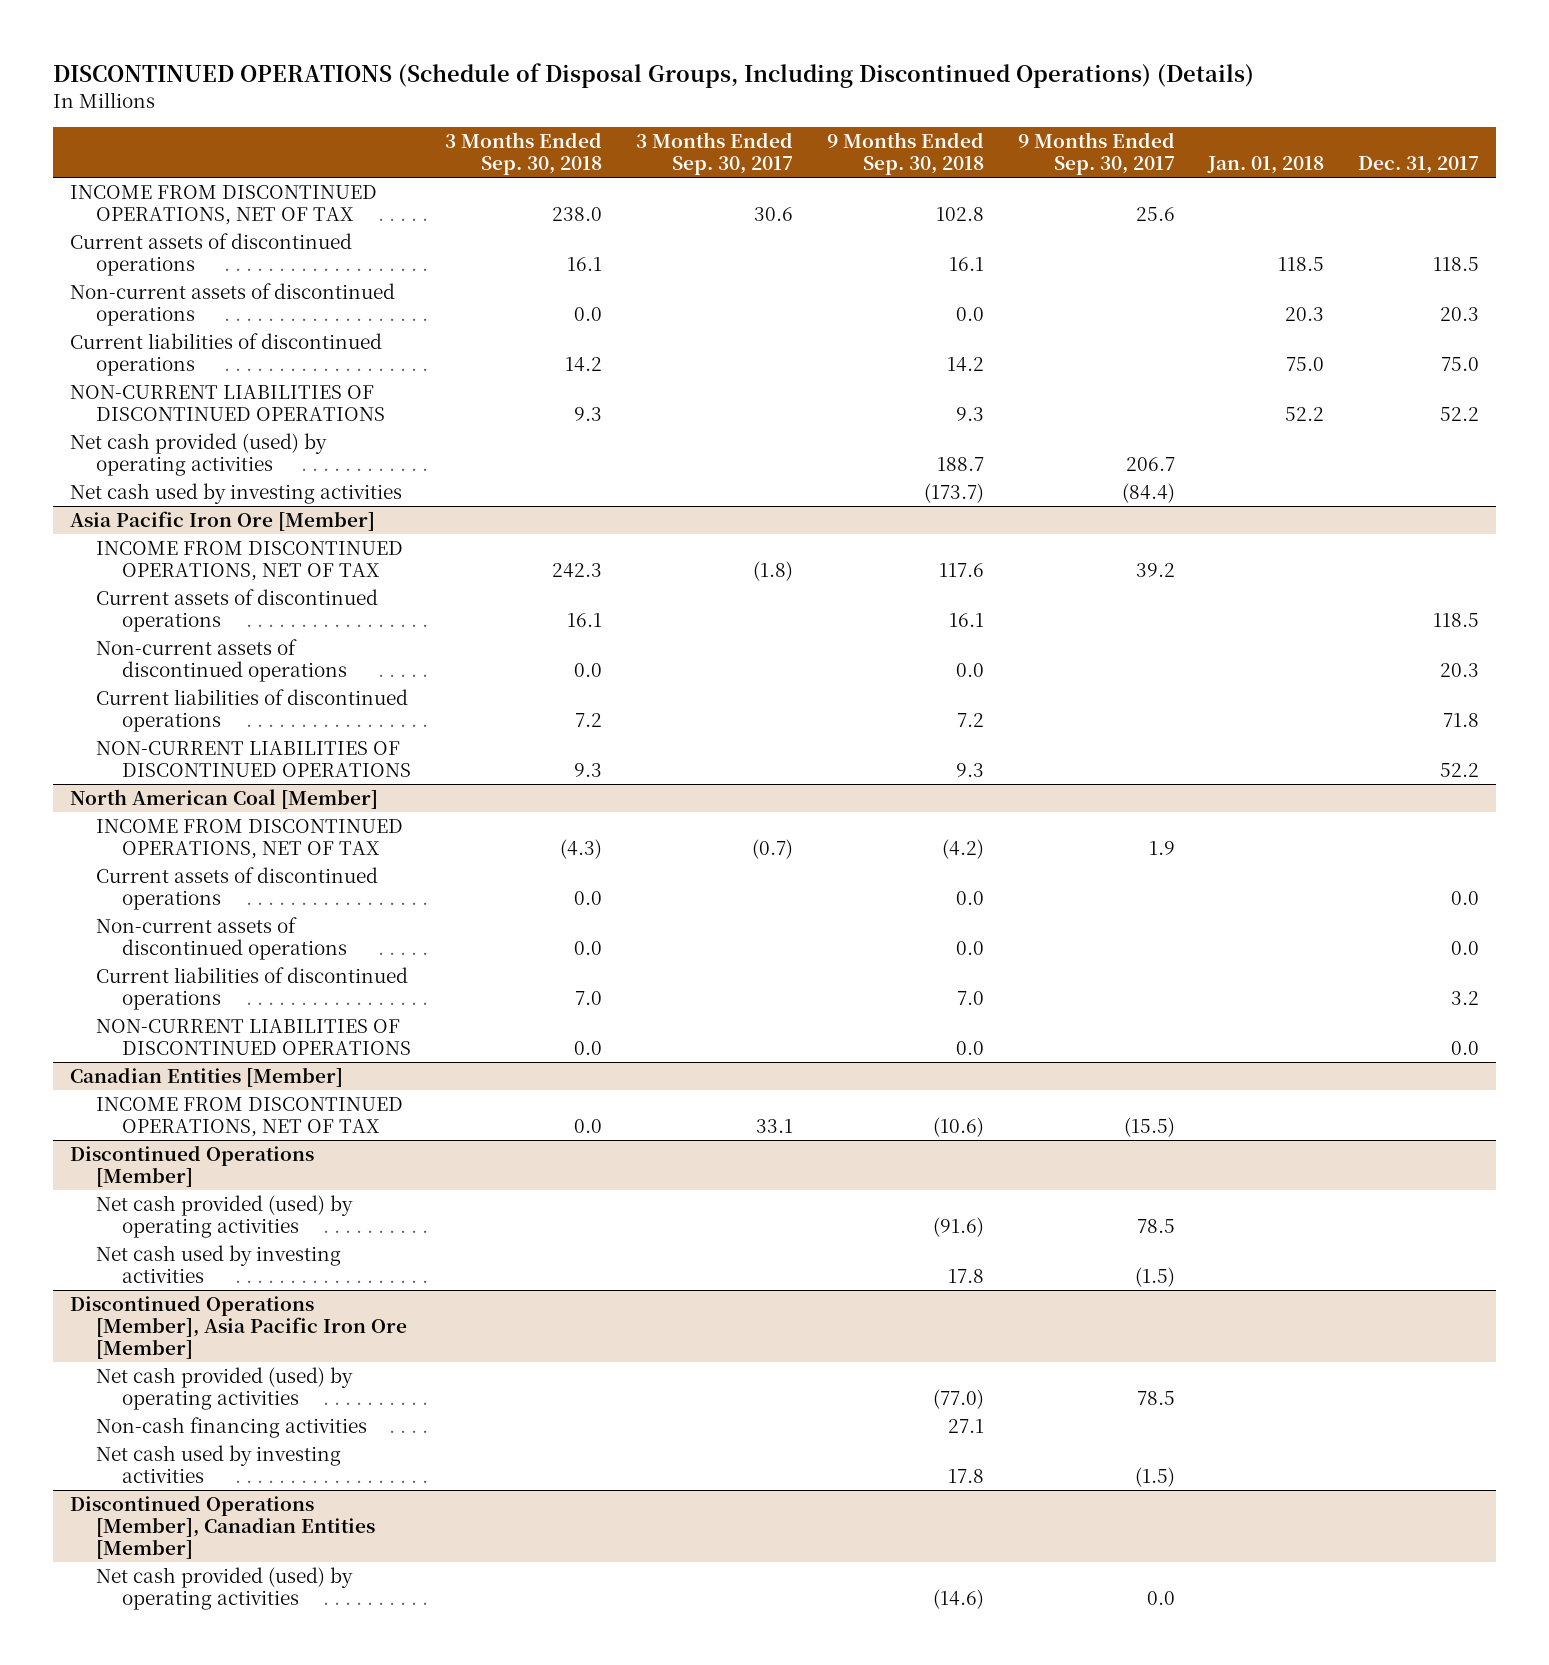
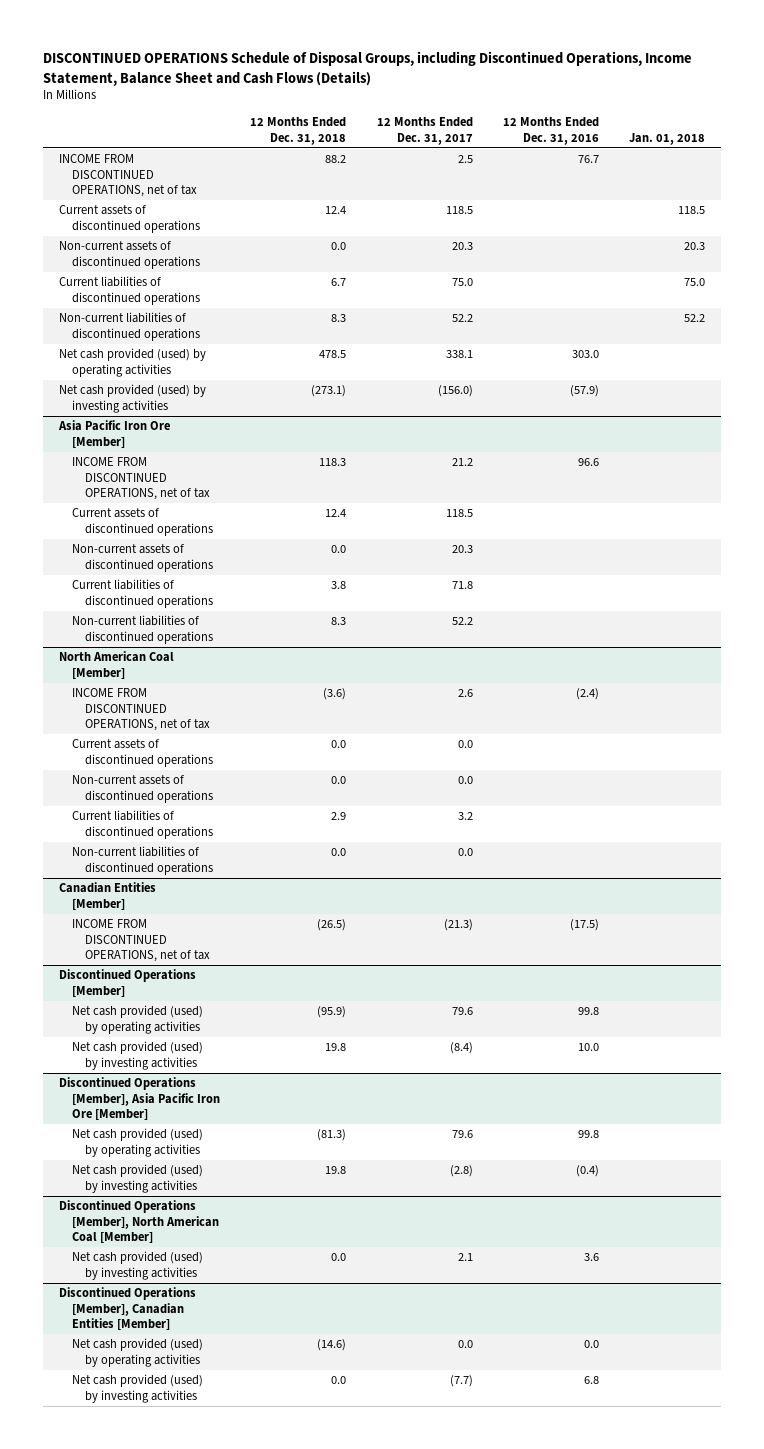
[53,63,1255,89] DISCONTINUED OPERATIONS (Schedule of Disposal Groups, Including Discontinued Operations) (Details) -> [43,51,693,86] DISCONTINUED OPERATIONS Schedule of Disposal Groups, including Discontinued Operations, Income Statement, Balance Sheet and Cash Flows (Details)
[444,132,602,176] 3 Months Ended Sep. 30, 2018 -> none
[635,132,793,176] 3 Months Ended Sep. 30, 2017 -> none
[826,132,984,176] 9 Months Ended Sep. 30, 2018 -> none
[1017,132,1175,176] 9 Months Ended Sep. 30, 2017 -> none
[1358,156,1480,175] Dec. 31, 2017 -> none
none -> [250,117,347,145] 12 Months Ended Dec. 31, 2018
none -> [376,117,473,145] 12 Months Ended Dec. 31, 2017
none -> [502,117,599,145] 12 Months Ended Dec. 31, 2016
[69,185,377,225] INCOME FROM DISCONTINUED OPERATIONS, NET OF TAX -> [58,154,197,197] INCOME FROM DISCONTINUED OPERATIONS, net of tax
[69,385,386,421] NON-CURRENT LIABILITIES OF DISCONTINUED OPERATIONS -> [58,312,200,341] Non-current liabilities of discontinued operations
[69,483,402,505] Net cash used by investing activities -> [58,384,206,413] Net cash provided (used) by investing activities
[96,541,404,581] INCOME FROM DISCONTINUED OPERATIONS, NET OF TAX -> [71,457,210,500] INCOME FROM DISCONTINUED OPERATIONS, net of tax
[96,741,412,777] NON-CURRENT LIABILITIES OF DISCONTINUED OPERATIONS -> [71,615,213,644] Non-current liabilities of discontinued operations
[96,819,404,859] INCOME FROM DISCONTINUED OPERATIONS, NET OF TAX -> [71,688,210,731] INCOME FROM DISCONTINUED OPERATIONS, net of tax
[96,1019,412,1055] NON-CURRENT LIABILITIES OF DISCONTINUED OPERATIONS -> [71,846,213,875] Non-current liabilities of discontinued operations
[96,1097,404,1137] INCOME FROM DISCONTINUED OPERATIONS, NET OF TAX -> [71,919,210,962] INCOME FROM DISCONTINUED OPERATIONS, net of tax
[96,1245,342,1283] Net cash used by investing activities -> [71,1041,203,1070] Net cash provided (used) by investing activities
[96,1417,368,1439] Non-cash financing activities -> none
[96,1445,342,1483] Net cash used by investing activities -> [71,1164,203,1193] Net cash provided (used) by investing activities
none -> [58,1200,219,1243] Discontinued Operations [Member], North American Coal [Member]
none -> [71,1251,203,1280] Net cash provided (used) by investing activities
none -> [71,1374,203,1403] Net cash provided (used) by investing activities

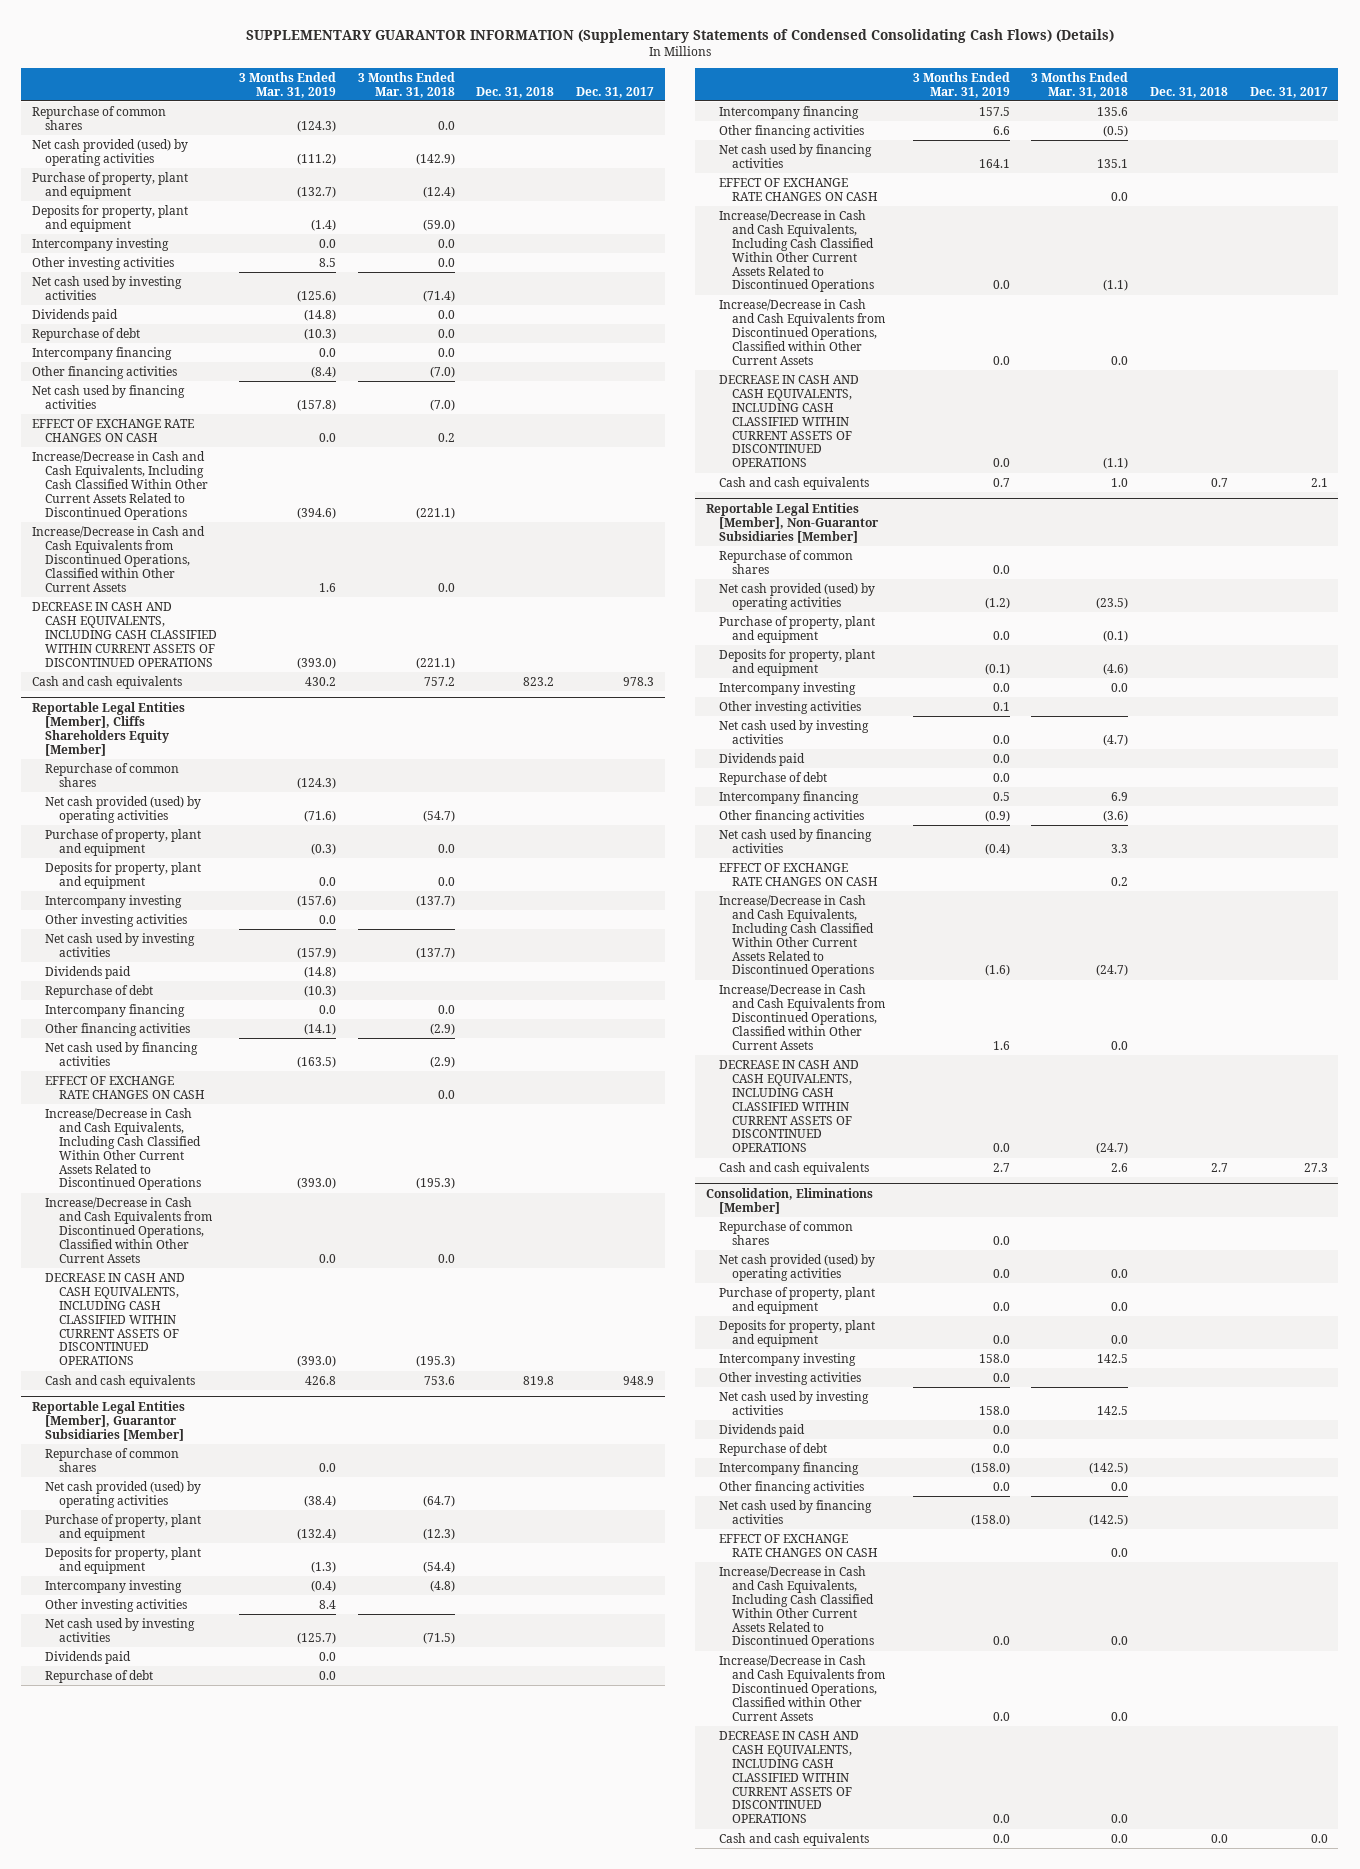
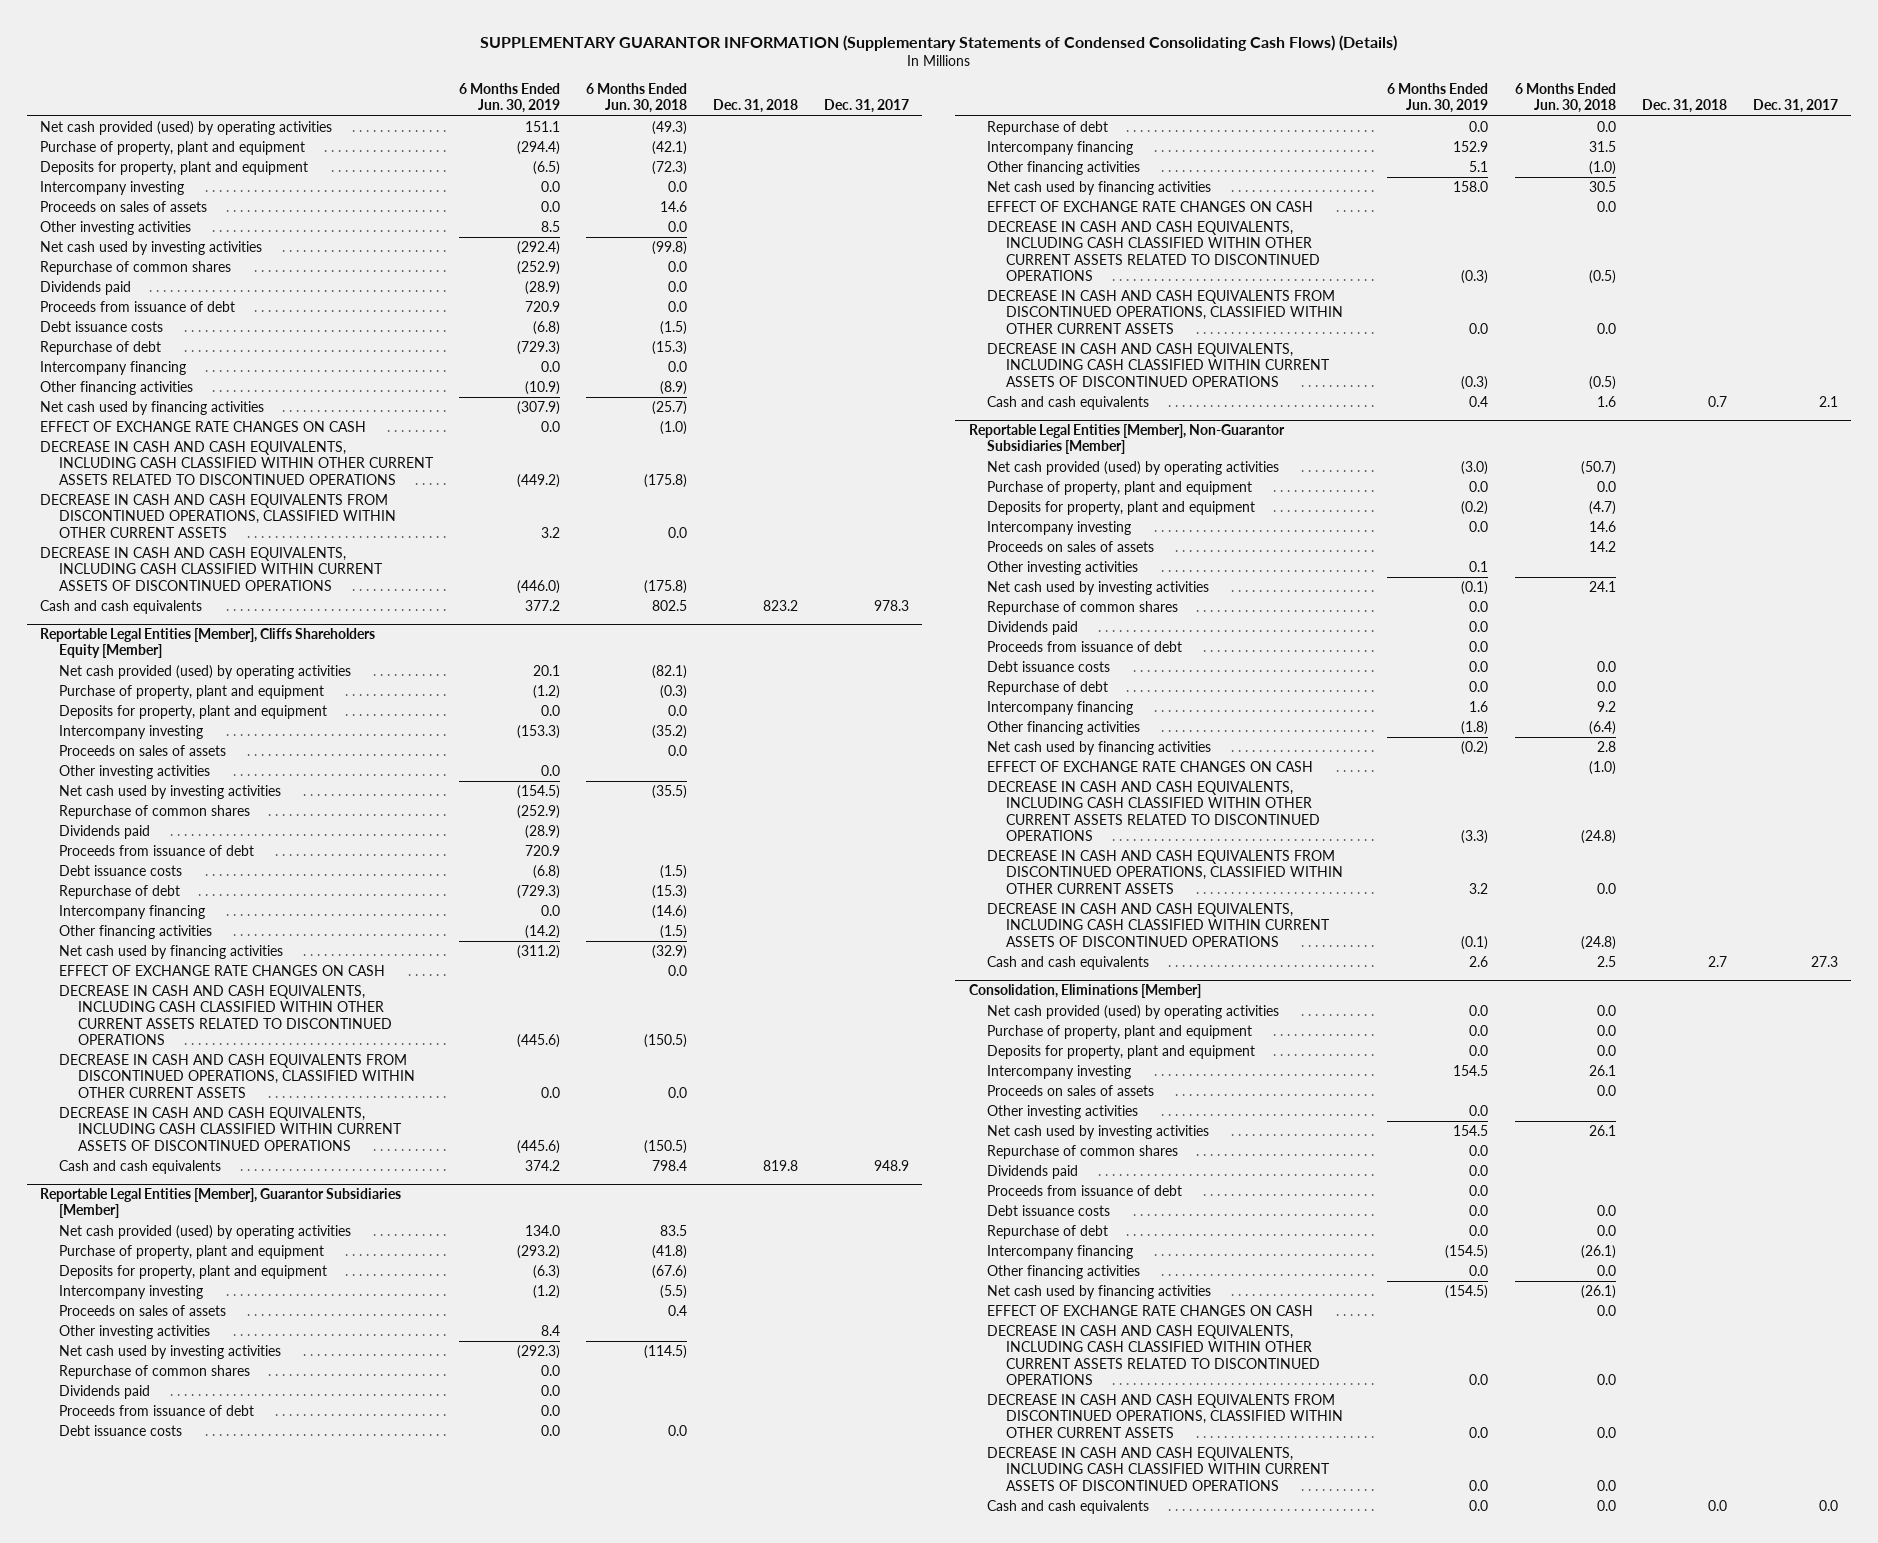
[239,71,337,98] 3 Months Ended Mar. 31, 2019 -> none
[357,71,455,98] 3 Months Ended Mar. 31, 2018 -> none
none -> [458,83,560,114] 6 Months Ended Jun. 30, 2019
none -> [585,83,687,114] 6 Months Ended Jun. 30, 2018
none -> [39,201,207,213] Proceeds on sales of assets
[32,105,167,130] Repurchase of common shares -> [39,261,231,276] Repurchase of common shares
none -> [39,301,235,313] Proceeds from issuance of debt
none -> [39,321,163,333] Debt issuance costs
[32,450,209,520] Increase/Decrease in Cash and Cash Equivalents, Including Cash Classified Within Other Current Assets Related to Discontinued Operations -> [39,441,434,485] DECREASE IN CASH AND CASH EQUIVALENTS, INCLUDING CASH CLASSIFIED WITHIN OTHER CURRENT ASSETS RELATED TO DISCONTINUED OPERATIONS
[32,525,206,592] Increase/Decrease in Cash and Cash Equivalents from Discontinued Operations, Classified within Other Current Assets -> [39,494,396,538] DECREASE IN CASH AND CASH EQUIVALENTS FROM DISCONTINUED OPERATIONS, CLASSIFIED WITHIN OTHER CURRENT ASSETS
none -> [58,745,226,757] Proceeds on sales of assets
[45,762,180,787] Repurchase of common shares -> [58,805,250,820] Repurchase of common shares
none -> [58,845,254,857] Proceeds from issuance of debt
none -> [58,865,182,877] Debt issuance costs
[45,1107,201,1191] Increase/Decrease in Cash and Cash Equivalents, Including Cash Classified Within Other Current Assets Related to Discontinued Operations -> [58,985,392,1045] DECREASE IN CASH AND CASH EQUIVALENTS, INCLUDING CASH CLASSIFIED WITHIN OTHER CURRENT ASSETS RELATED TO DISCONTINUED OPERATIONS
[45,1196,212,1263] Increase/Decrease in Cash and Cash Equivalents from Discontinued Operations, Classified within Other Current Assets -> [58,1054,415,1098] DECREASE IN CASH AND CASH EQUIVALENTS FROM DISCONTINUED OPERATIONS, CLASSIFIED WITHIN OTHER CURRENT ASSETS
none -> [58,1305,226,1317] Proceeds on sales of assets
[45,1447,180,1472] Repurchase of common shares -> [58,1365,250,1380] Repurchase of common shares
none -> [58,1405,254,1417] Proceeds from issuance of debt
none -> [58,1425,182,1437] Debt issuance costs
[718,209,875,293] Increase/Decrease in Cash and Cash Equivalents, Including Cash Classified Within Other Current Assets Related to Discontinued Operations -> [987,221,1321,281] DECREASE IN CASH AND CASH EQUIVALENTS, INCLUDING CASH CLASSIFIED WITHIN OTHER CURRENT ASSETS RELATED TO DISCONTINUED OPERATIONS
[718,298,886,365] Increase/Decrease in Cash and Cash Equivalents from Discontinued Operations, Classified within Other Current Assets -> [987,290,1344,334] DECREASE IN CASH AND CASH EQUIVALENTS FROM DISCONTINUED OPERATIONS, CLASSIFIED WITHIN OTHER CURRENT ASSETS
none -> [987,541,1155,553] Proceeds on sales of assets
[718,549,853,574] Repurchase of common shares -> [987,601,1179,616] Repurchase of common shares
none -> [987,641,1183,653] Proceeds from issuance of debt
none -> [987,661,1111,673] Debt issuance costs
[718,894,875,978] Increase/Decrease in Cash and Cash Equivalents, Including Cash Classified Within Other Current Assets Related to Discontinued Operations -> [987,781,1321,841] DECREASE IN CASH AND CASH EQUIVALENTS, INCLUDING CASH CLASSIFIED WITHIN OTHER CURRENT ASSETS RELATED TO DISCONTINUED OPERATIONS
[718,983,886,1050] Increase/Decrease in Cash and Cash Equivalents from Discontinued Operations, Classified within Other Current Assets -> [987,850,1344,894] DECREASE IN CASH AND CASH EQUIVALENTS FROM DISCONTINUED OPERATIONS, CLASSIFIED WITHIN OTHER CURRENT ASSETS
none -> [987,1085,1155,1097] Proceeds on sales of assets
[718,1220,853,1245] Repurchase of common shares -> [987,1145,1179,1160] Repurchase of common shares
none -> [987,1185,1183,1197] Proceeds from issuance of debt
none -> [987,1205,1111,1217] Debt issuance costs
[718,1565,875,1649] Increase/Decrease in Cash and Cash Equivalents, Including Cash Classified Within Other Current Assets Related to Discontinued Operations -> [987,1325,1321,1385] DECREASE IN CASH AND CASH EQUIVALENTS, INCLUDING CASH CLASSIFIED WITHIN OTHER CURRENT ASSETS RELATED TO DISCONTINUED OPERATIONS
[718,1654,886,1721] Increase/Decrease in Cash and Cash Equivalents from Discontinued Operations, Classified within Other Current Assets -> [987,1394,1344,1438] DECREASE IN CASH AND CASH EQUIVALENTS FROM DISCONTINUED OPERATIONS, CLASSIFIED WITHIN OTHER CURRENT ASSETS

